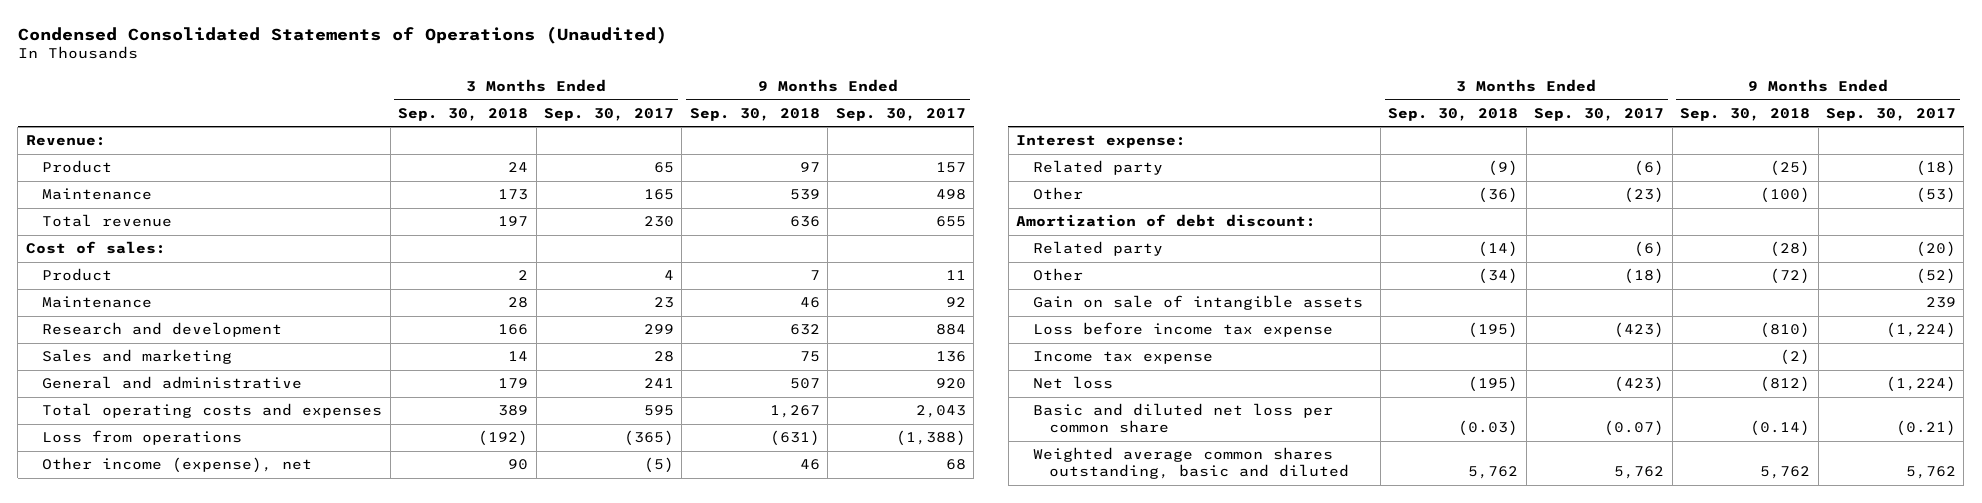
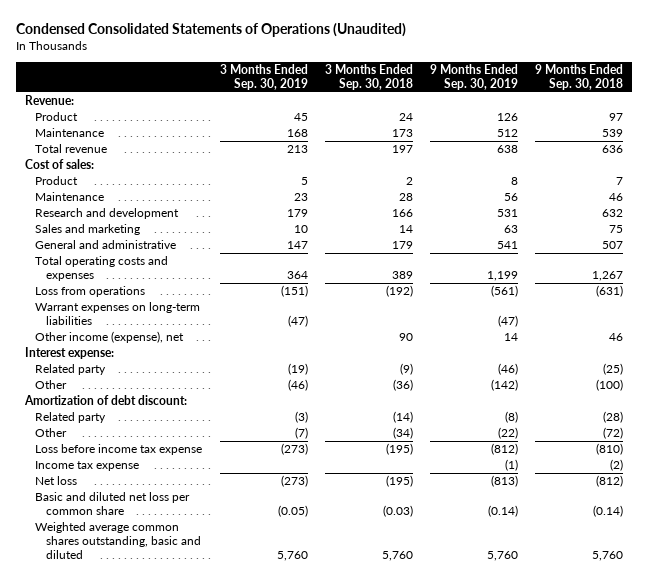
[543,107,674,121] Sep. 30, 2017 -> none
[835,107,966,121] Sep. 30, 2017 -> none
none -> [219,64,308,90] 3 Months Ended Sep. 30, 2019
none -> [429,64,518,90] 9 Months Ended Sep. 30, 2019
none -> [35,302,201,325] Warrant expenses on long-term liabilities
[1032,295,1363,311] Gain on sale of intangible assets -> none
[1468,466,1519,480] 5,762 -> [381,550,413,561] 5,760
[1760,466,1811,480] 5,762 -> [591,550,623,561] 5,760

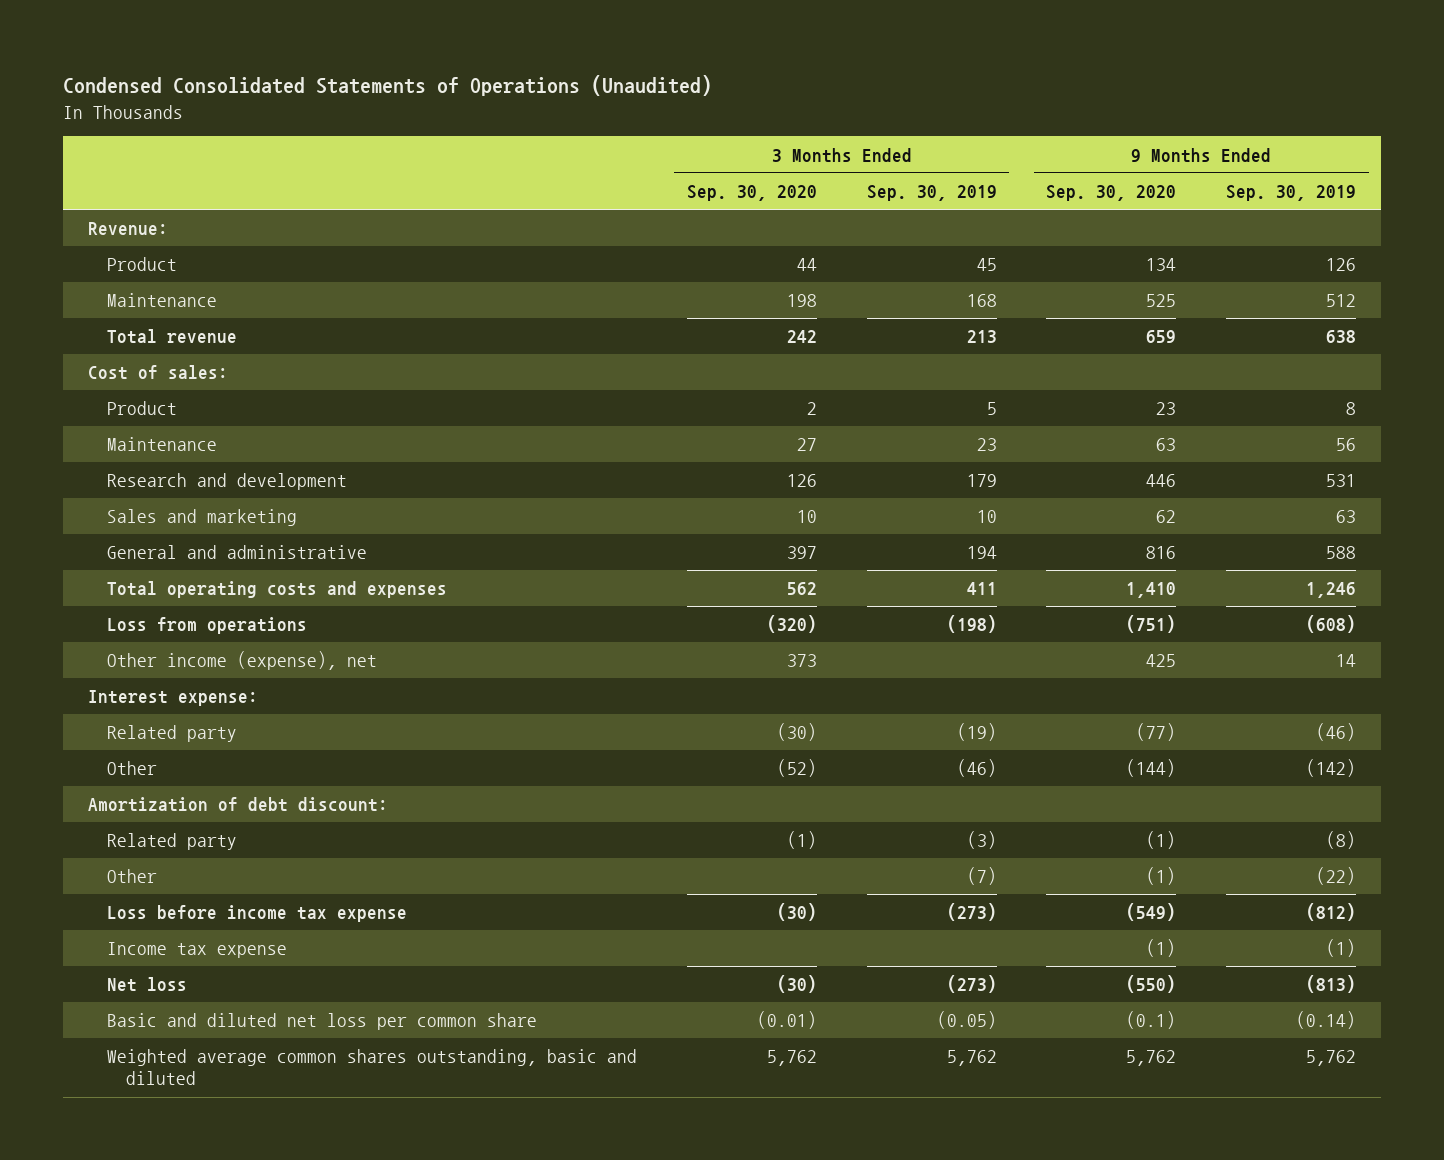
[324,64,413,90] 3 Months Ended Sep. 30, 2018 -> none
[534,64,623,90] 9 Months Ended Sep. 30, 2018 -> none
none -> [686,185,817,202] Sep. 30, 2020
none -> [1046,185,1177,202] Sep. 30, 2020
[35,302,201,325] Warrant expenses on long-term liabilities -> none
[286,241,308,250] 147 -> [966,546,997,560] 194
[496,241,518,250] 541 -> [1326,546,1357,560] 588
[286,270,308,279] 364 -> [966,582,997,596] 411
[486,270,518,281] 1,199 -> [1306,582,1357,599] 1,246
[280,285,308,298] (151) -> [946,615,997,634] (198)
[490,285,518,298] (561) -> [1306,615,1357,634] (608)
[276,550,308,561] 5,760 -> [946,1050,997,1067] 5,762
[486,550,518,561] 5,760 -> [1306,1050,1357,1067] 5,762

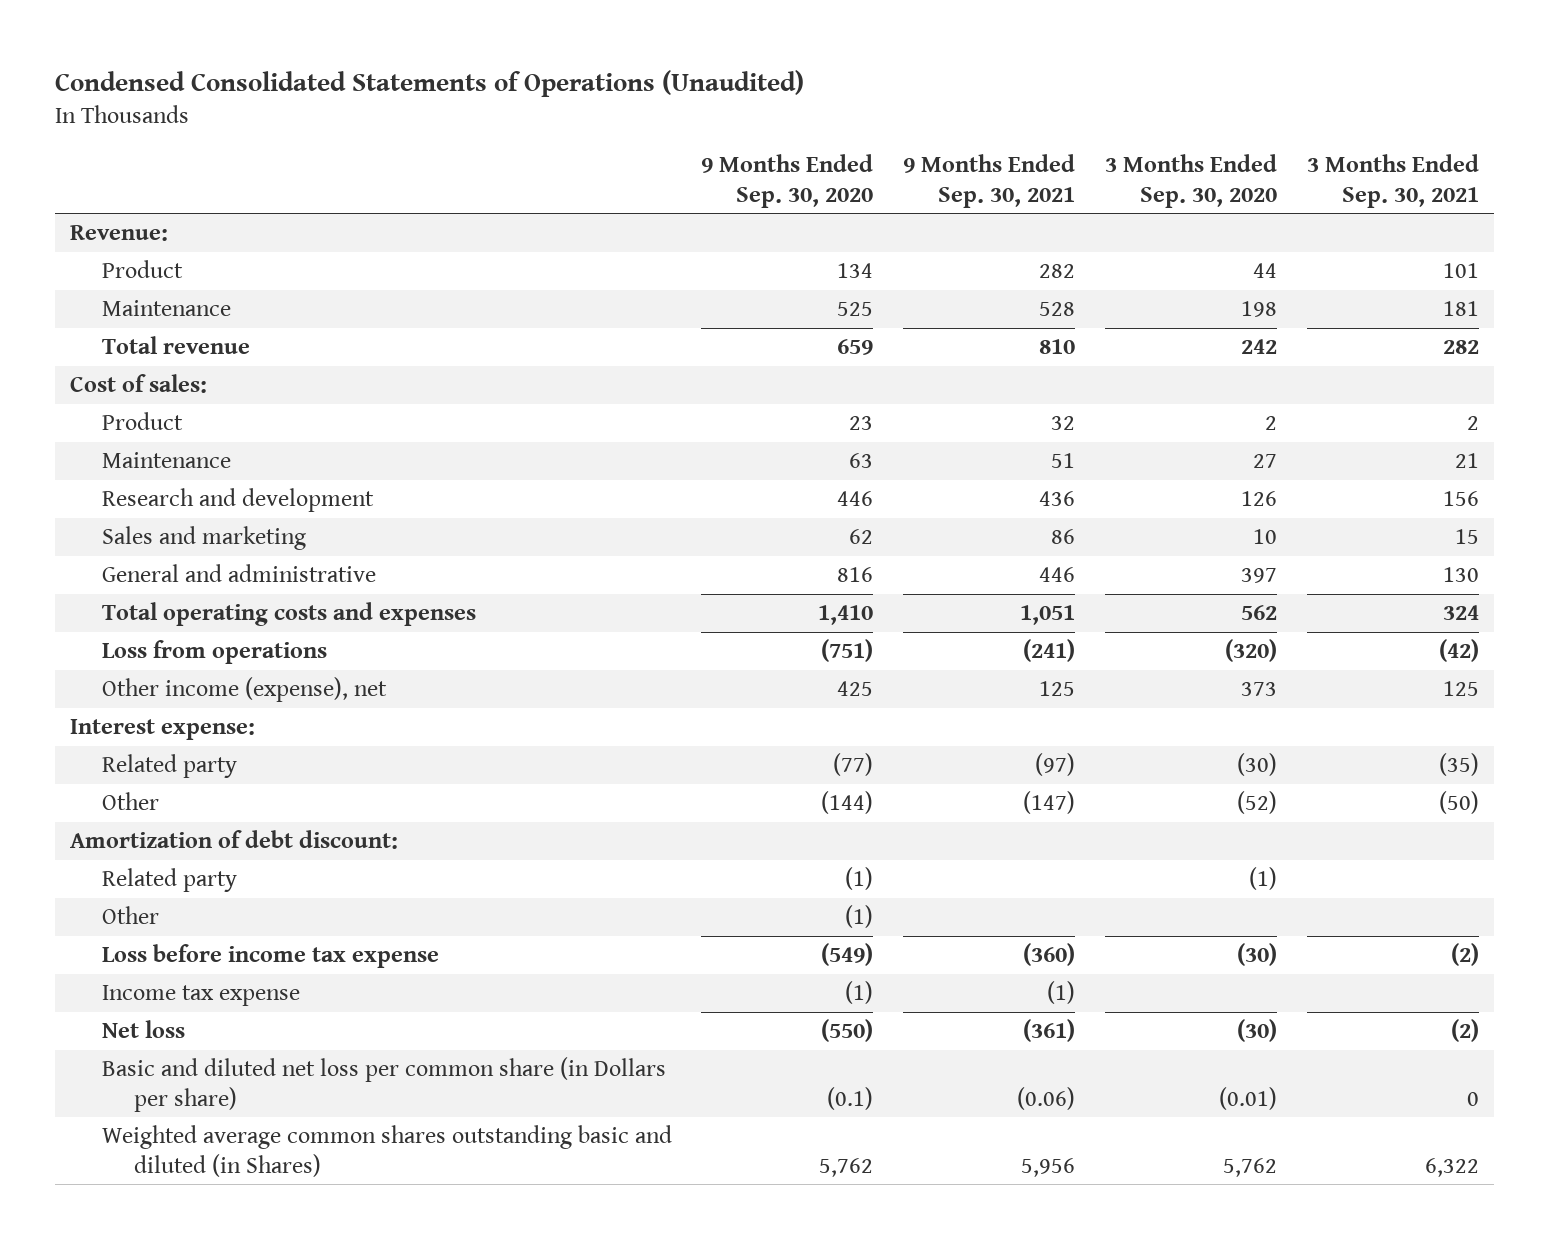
[866,185,997,202] Sep. 30, 2019 -> none
[1226,185,1357,202] Sep. 30, 2019 -> none
none -> [903,154,1076,208] 9 Months Ended Sep. 30, 2021
none -> [1306,154,1479,208] 3 Months Ended Sep. 30, 2021
[107,1013,538,1031] Basic and diluted net loss per common share -> [101,1057,666,1112] Basic and diluted net loss per common share (in Dollars per share)
[107,1049,638,1086] Weighted average common shares outstanding, basic and diluted -> [101,1125,672,1177] Weighted average common shares outstanding basic and diluted (in Shares)

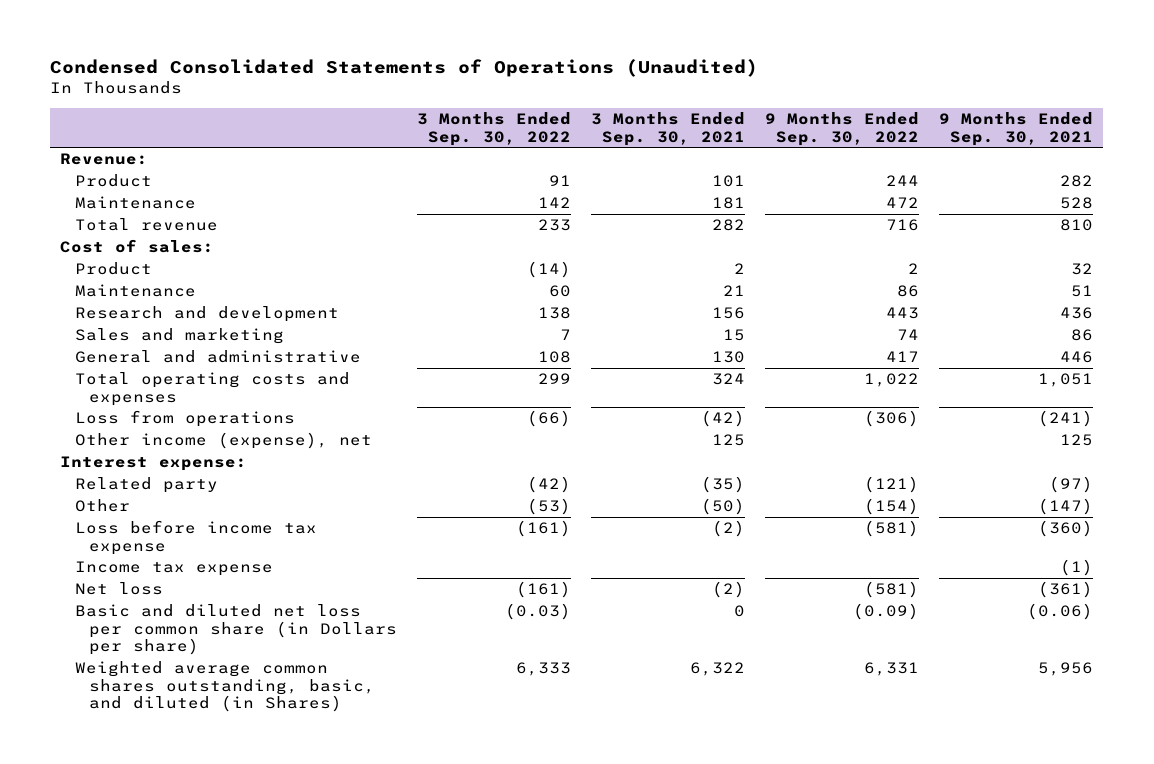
[701,154,874,208] 9 Months Ended Sep. 30, 2020 -> none
[1105,154,1278,208] 3 Months Ended Sep. 30, 2020 -> none
none -> [417,112,572,146] 3 Months Ended Sep. 30, 2022
none -> [765,112,920,146] 9 Months Ended Sep. 30, 2022
[69,830,398,850] Amortization of debt discount: -> none
[101,868,237,893] Related party -> none
[101,906,159,925] Other -> none
[101,1125,672,1177] Weighted average common shares outstanding basic and diluted (in Shares) -> [74,661,376,712] Weighted average common shares outstanding, basic, and diluted (in Shares)

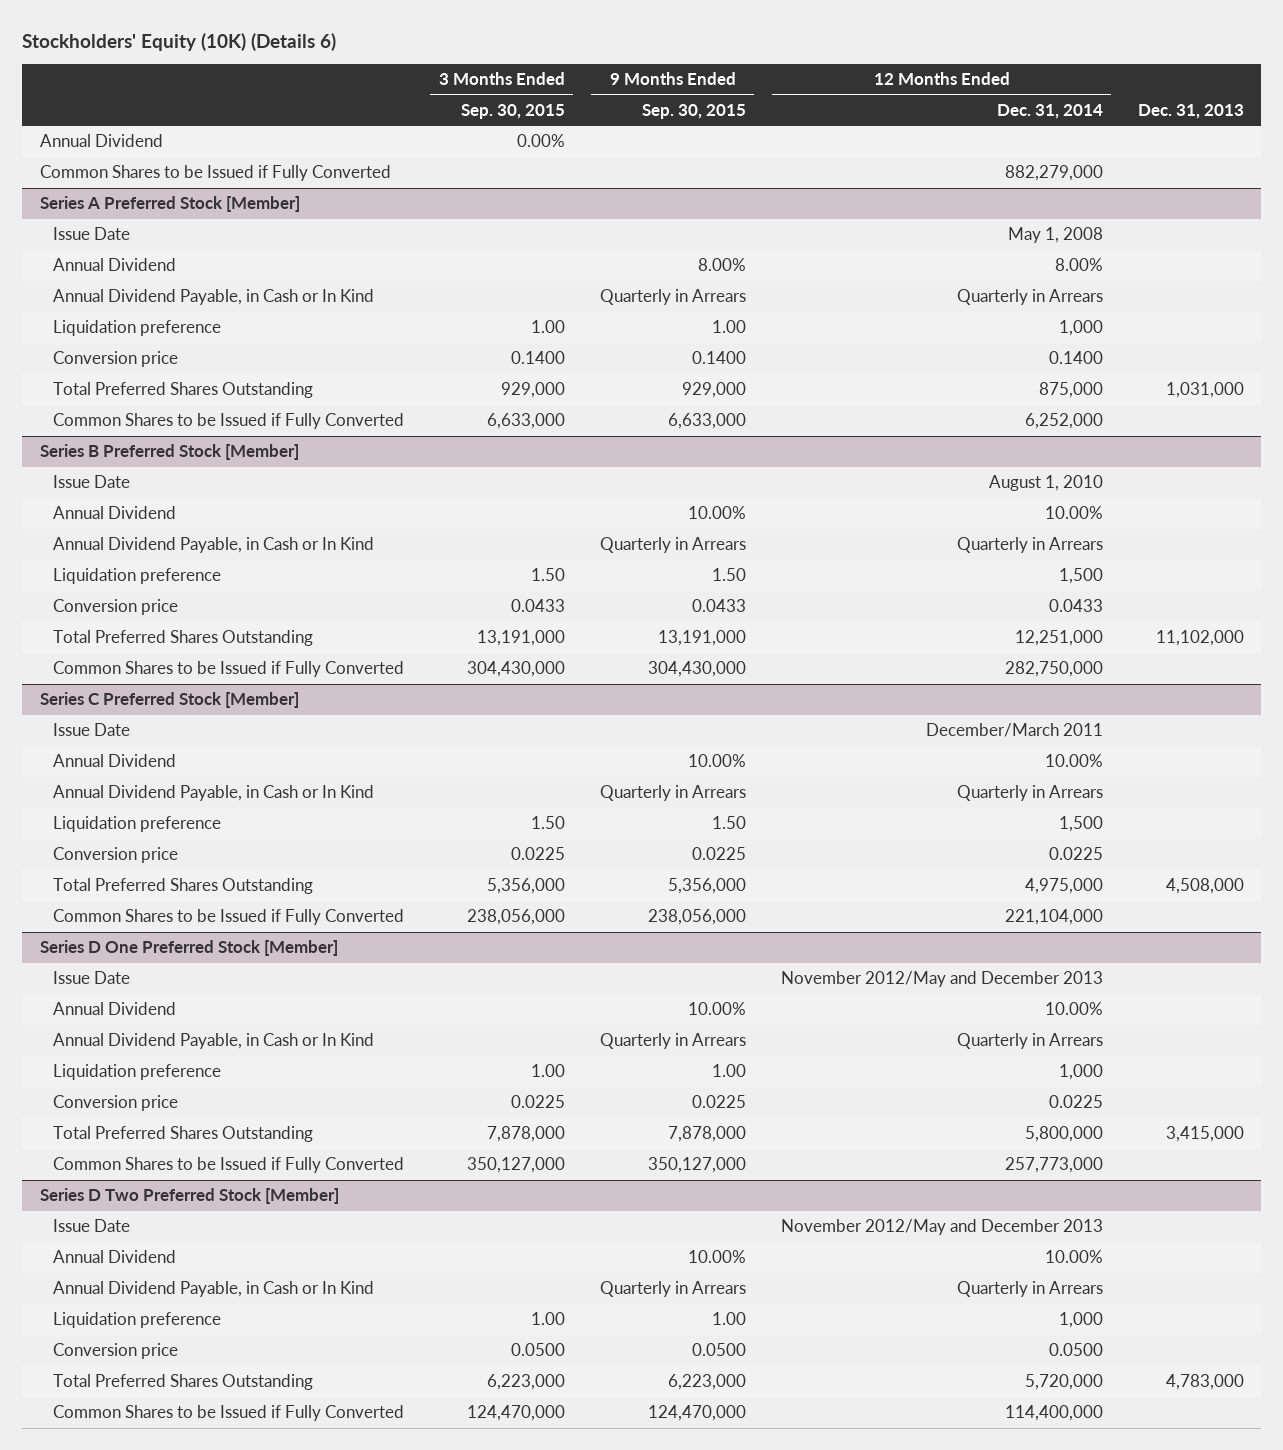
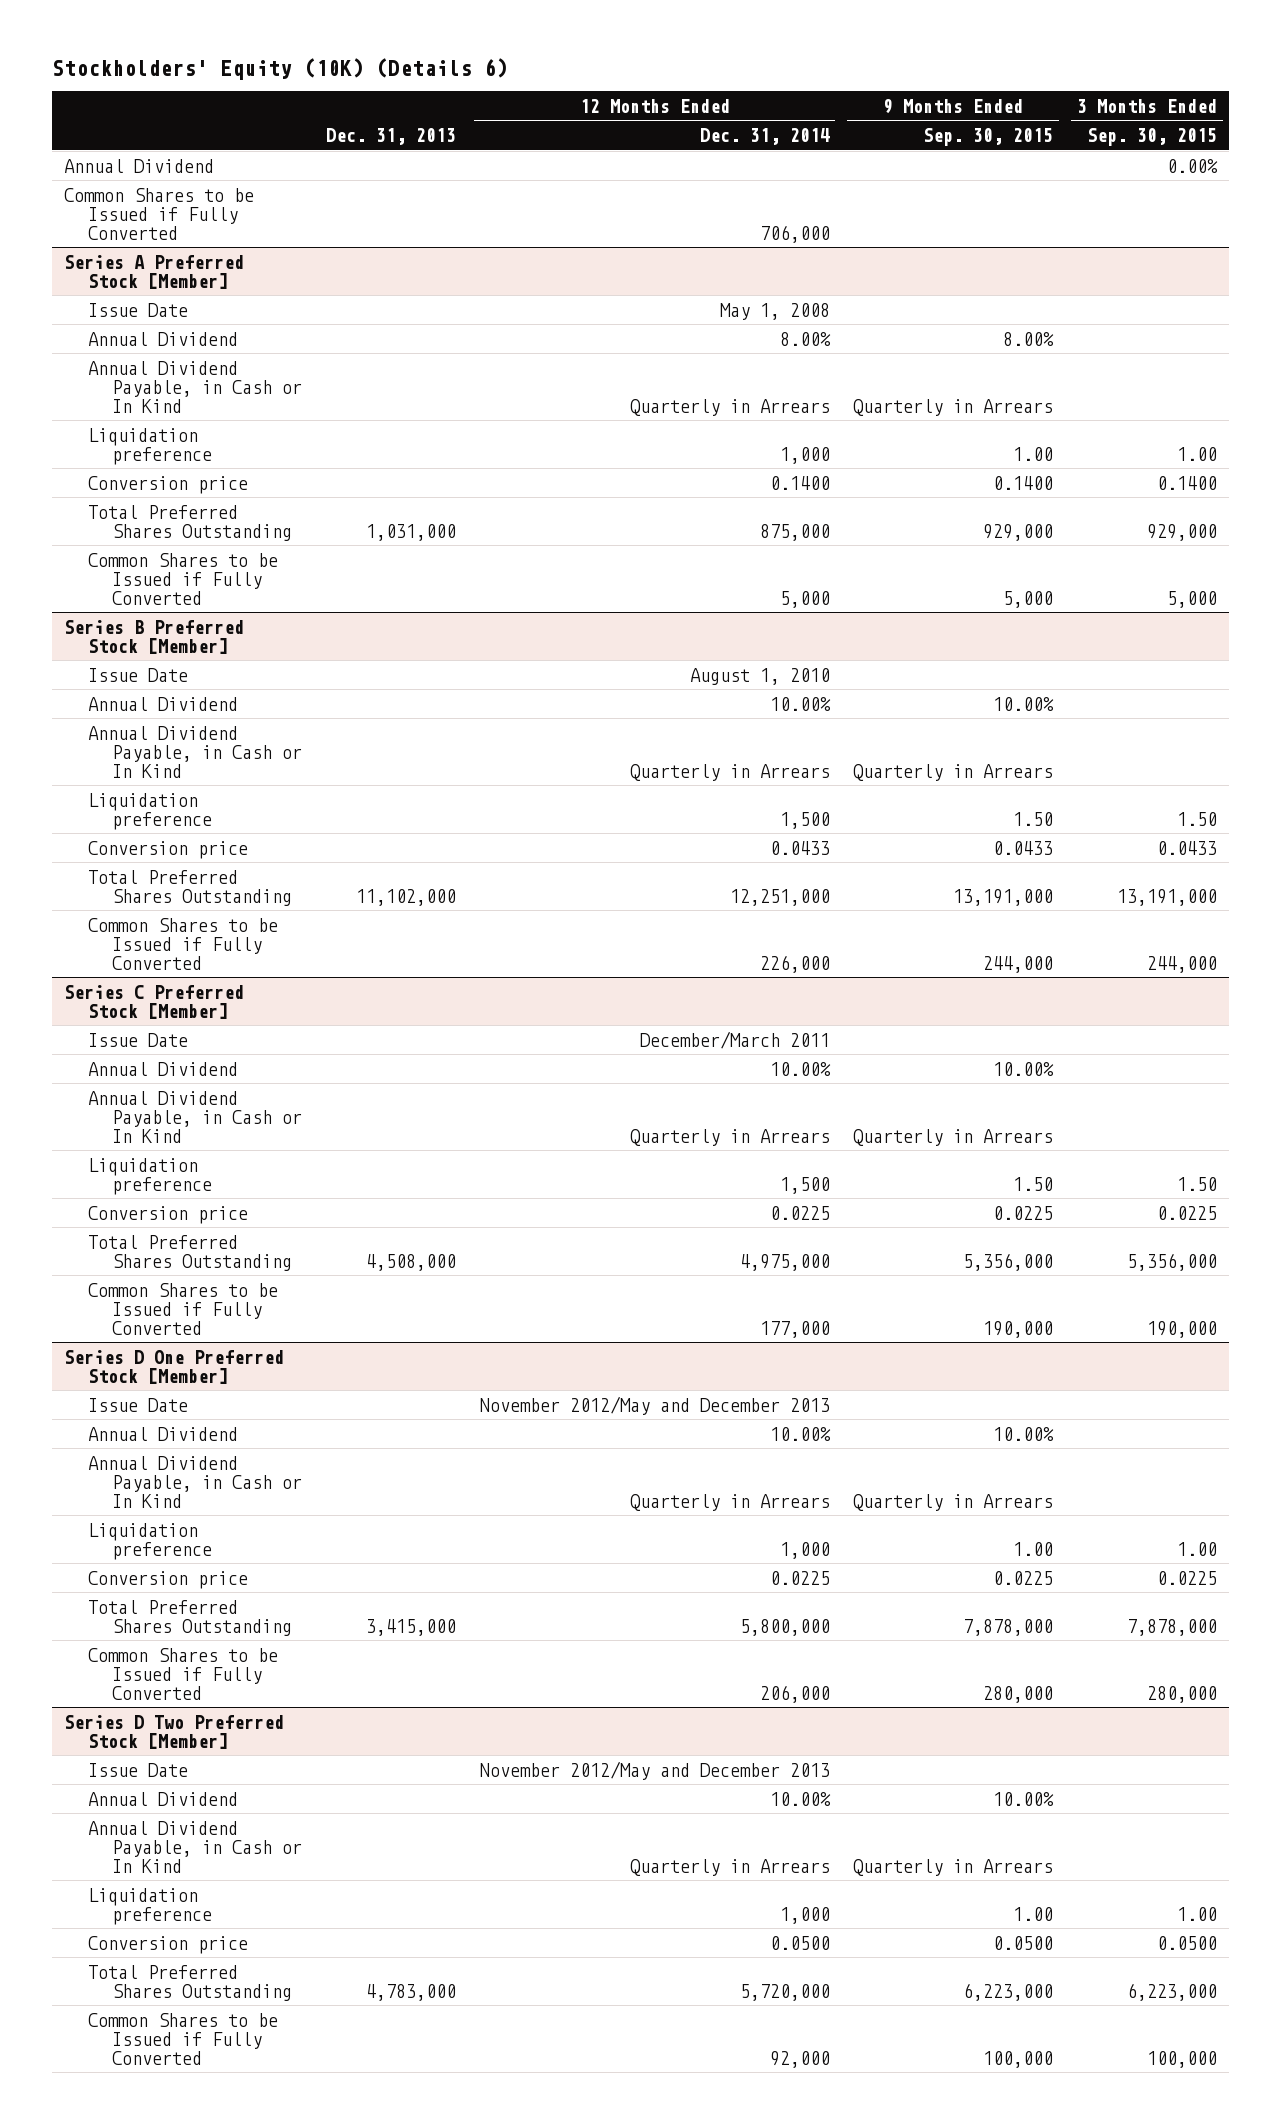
[1004,165,1103,182] 882,279,000 -> [759,224,830,243] 706,000
[486,413,565,430] 6,633,000 -> [1166,590,1217,608] 5,000
[667,413,746,430] 6,633,000 -> [1003,590,1054,608] 5,000
[1024,413,1103,430] 6,252,000 -> [779,590,830,608] 5,000
[466,661,565,678] 304,430,000 -> [1146,955,1217,973] 244,000
[647,661,746,678] 304,430,000 -> [983,955,1054,973] 244,000
[1004,661,1103,678] 282,750,000 -> [759,954,830,973] 226,000
[466,909,565,926] 238,056,000 -> [1146,1320,1217,1338] 190,000
[647,909,746,926] 238,056,000 -> [983,1320,1054,1338] 190,000
[1004,909,1103,926] 221,104,000 -> [759,1320,830,1338] 177,000
[466,1157,565,1174] 350,127,000 -> [1146,1685,1217,1703] 280,000
[647,1157,746,1174] 350,127,000 -> [983,1685,1054,1703] 280,000
[1004,1157,1103,1174] 257,773,000 -> [759,1684,830,1703] 206,000
[466,1405,565,1422] 124,470,000 -> [1146,2050,1217,2068] 100,000
[647,1405,746,1422] 124,470,000 -> [983,2050,1054,2068] 100,000
[1004,1405,1103,1422] 114,400,000 -> [769,2050,830,2068] 92,000

